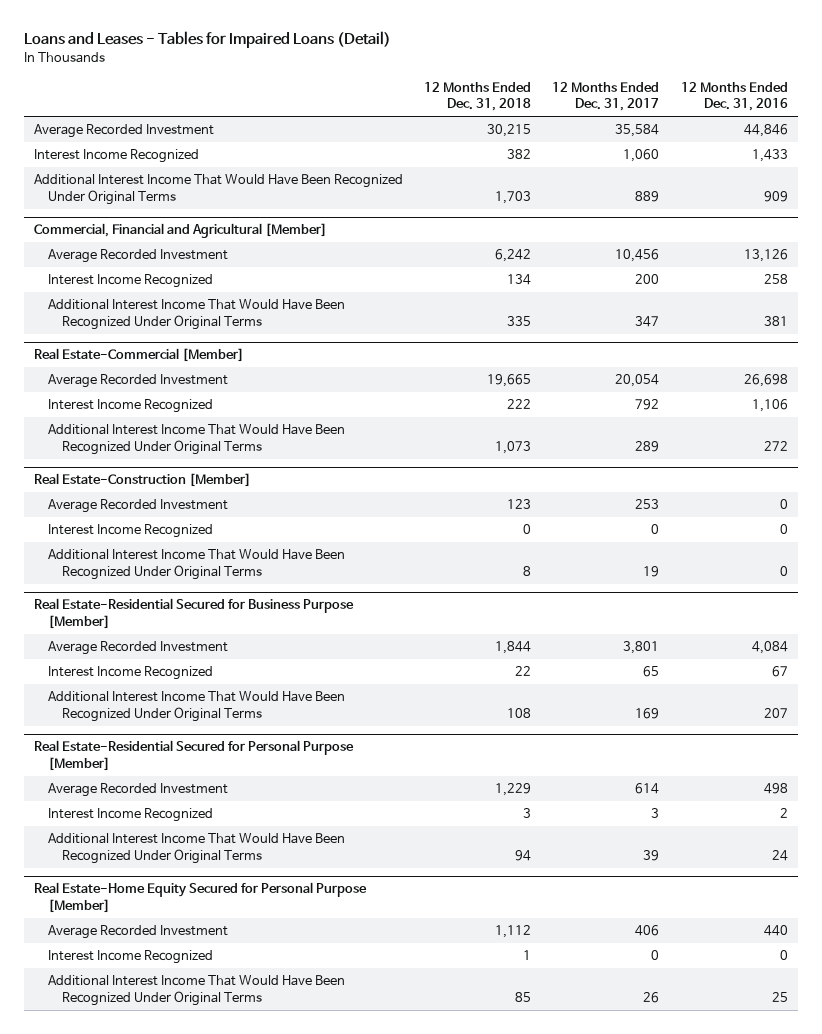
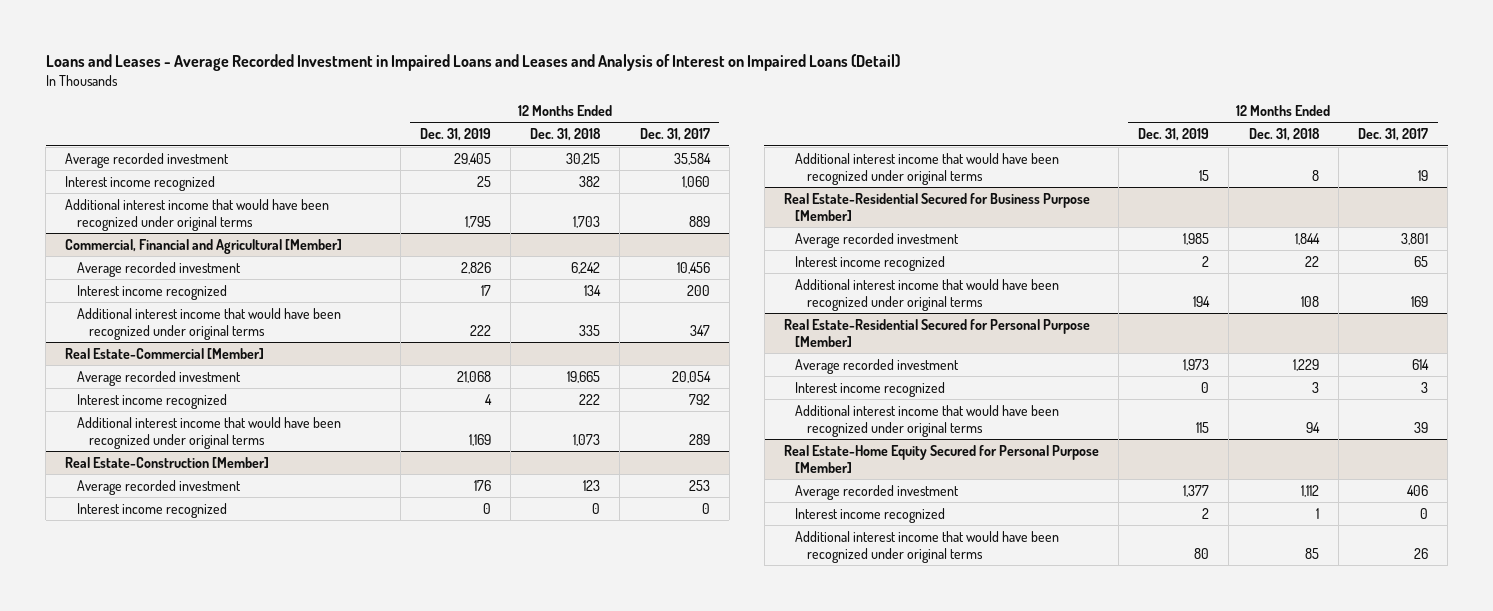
[23,30,391,48] Loans and Leases - Tables for Impaired Loans (Detail) -> [45,54,900,72] Loans and Leases - Average Recorded Investment in Impaired Loans and Leases and Analysis of Interest on Impaired Loans (Detail)
[680,82,788,112] 12 Months Ended Dec. 31, 2016 -> none
none -> [419,128,491,142] Dec. 31, 2019
[34,124,215,139] Average Recorded Investment -> [65,152,230,168] Average recorded investment
[34,149,200,164] Interest Income Recognized -> [65,175,216,191] Interest income recognized
[34,174,404,205] Additional Interest Income That Would Have Been Recognized Under Original Terms -> [65,198,330,231] Additional interest income that would have been recognized under original terms
[48,249,229,264] Average Recorded Investment -> [76,261,241,277] Average recorded investment
[48,274,214,289] Interest Income Recognized -> [76,284,227,300] Interest income recognized
[48,299,346,330] Additional Interest Income That Would Have Been Recognized Under Original Terms -> [76,307,341,340] Additional interest income that would have been recognized under original terms
[48,374,229,389] Average Recorded Investment -> [76,370,241,386] Average recorded investment
[48,399,214,414] Interest Income Recognized -> [76,393,227,409] Interest income recognized
[48,424,346,455] Additional Interest Income That Would Have Been Recognized Under Original Terms -> [76,416,341,449] Additional interest income that would have been recognized under original terms
[48,499,229,514] Average Recorded Investment -> [76,479,241,495] Average recorded investment
[48,524,214,539] Interest Income Recognized -> [76,502,227,518] Interest income recognized
[48,549,346,580] Additional Interest Income That Would Have Been Recognized Under Original Terms -> [795,152,1060,185] Additional interest income that would have been recognized under original terms
[48,641,229,656] Average Recorded Investment -> [795,232,960,248] Average recorded investment
[48,666,214,681] Interest Income Recognized -> [795,255,946,271] Interest income recognized
[48,691,346,722] Additional Interest Income That Would Have Been Recognized Under Original Terms -> [795,278,1060,311] Additional interest income that would have been recognized under original terms
[48,783,229,798] Average Recorded Investment -> [795,358,960,374] Average recorded investment
[48,808,214,823] Interest Income Recognized -> [795,381,946,397] Interest income recognized
[48,833,346,864] Additional Interest Income That Would Have Been Recognized Under Original Terms -> [795,404,1060,437] Additional interest income that would have been recognized under original terms
[48,925,229,940] Average Recorded Investment -> [795,484,960,500] Average recorded investment
[48,950,214,965] Interest Income Recognized -> [795,507,946,523] Interest income recognized
[48,975,346,1006] Additional Interest Income That Would Have Been Recognized Under Original Terms -> [795,530,1060,563] Additional interest income that would have been recognized under original terms

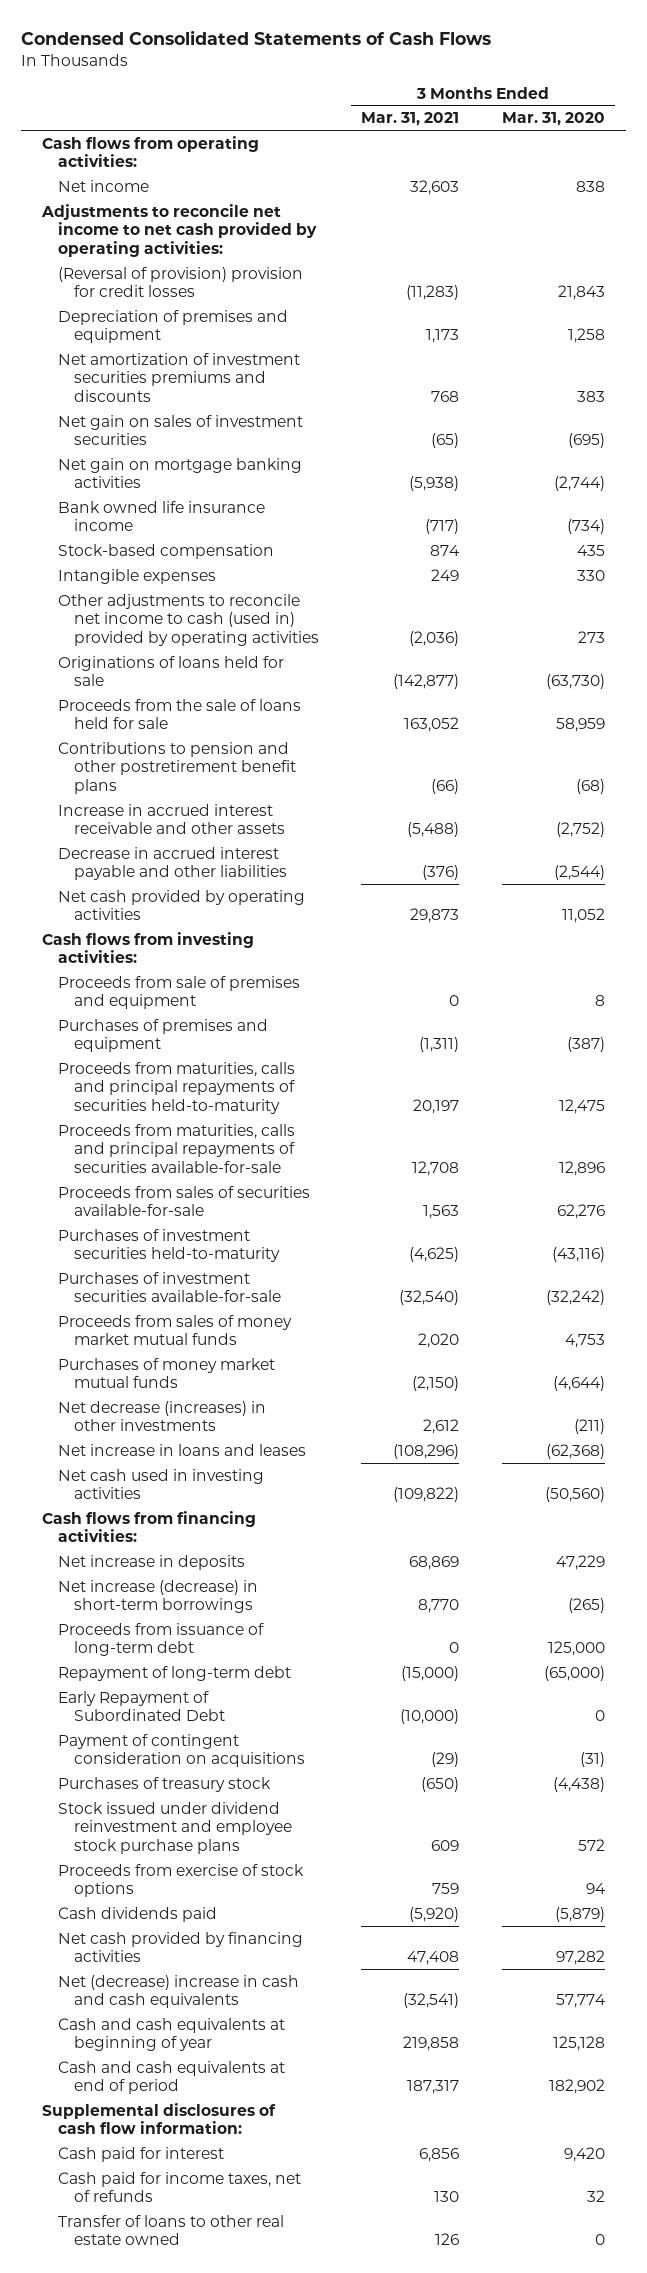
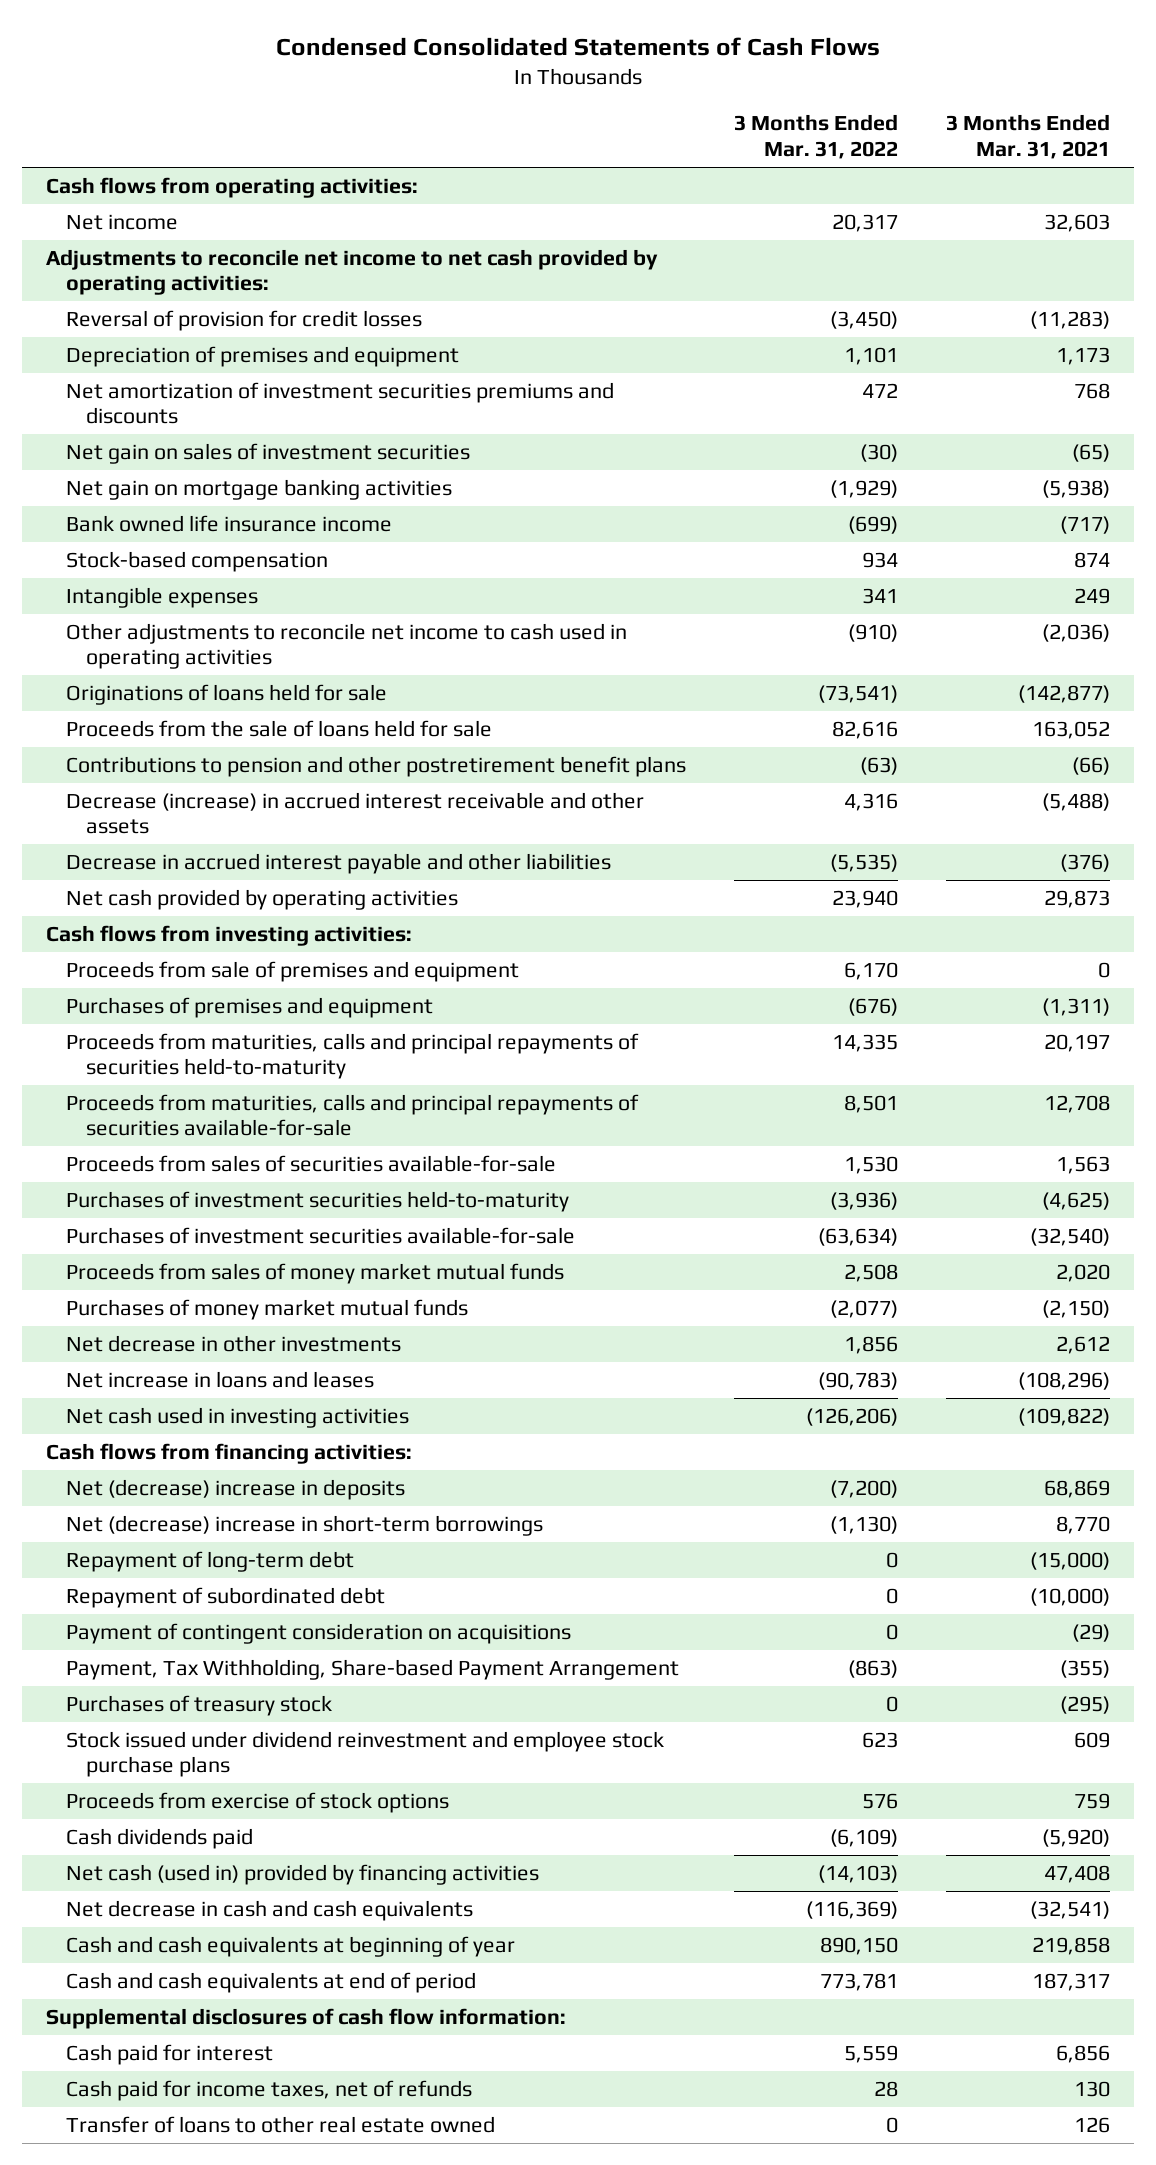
[501,112,605,127] Mar. 31, 2020 -> none
none -> [733,114,898,160] 3 Months Ended Mar. 31, 2022
[57,266,303,298] (Reversal of provision) provision for credit losses -> [66,309,423,331] Reversal of provision for credit losses
[57,593,320,646] Other adjustments to reconcile net income to cash (used in) provided by operating activities -> [66,622,628,670] Other adjustments to reconcile net income to cash used in operating activities
[57,803,286,835] Increase in accrued interest receivable and other assets -> [66,791,645,835] Decrease (increase) in accrued interest receivable and other assets
[57,1400,266,1432] Net decrease (increases) in other investments -> [66,1334,402,1352] Net decrease in other investments
[57,1622,264,1657] Proceeds from issuance of long-term debt -> none
[57,1554,245,1570] Net increase in deposits -> [66,1478,406,1500] Net (decrease) increase in deposits
[57,1579,258,1614] Net increase (decrease) in short-term borrowings -> [66,1514,544,1536] Net (decrease) increase in short-term borrowings
[57,1690,226,1722] Early Repayment of Subordinated Debt -> [66,1586,386,1608] Repayment of subordinated debt
none -> [66,1658,680,1680] Payment, Tax Withholding, Share-based Payment Arrangement
[421,1776,460,1792] (650) -> [1059,1695,1110,1714] (295)
[57,1931,303,1963] Net cash provided by financing activities -> [66,1863,540,1885] Net cash (used in) provided by financing activities
[57,1974,299,2009] Net (decrease) increase in cash and cash equivalents -> [66,1899,474,1921] Net decrease in cash and cash equivalents

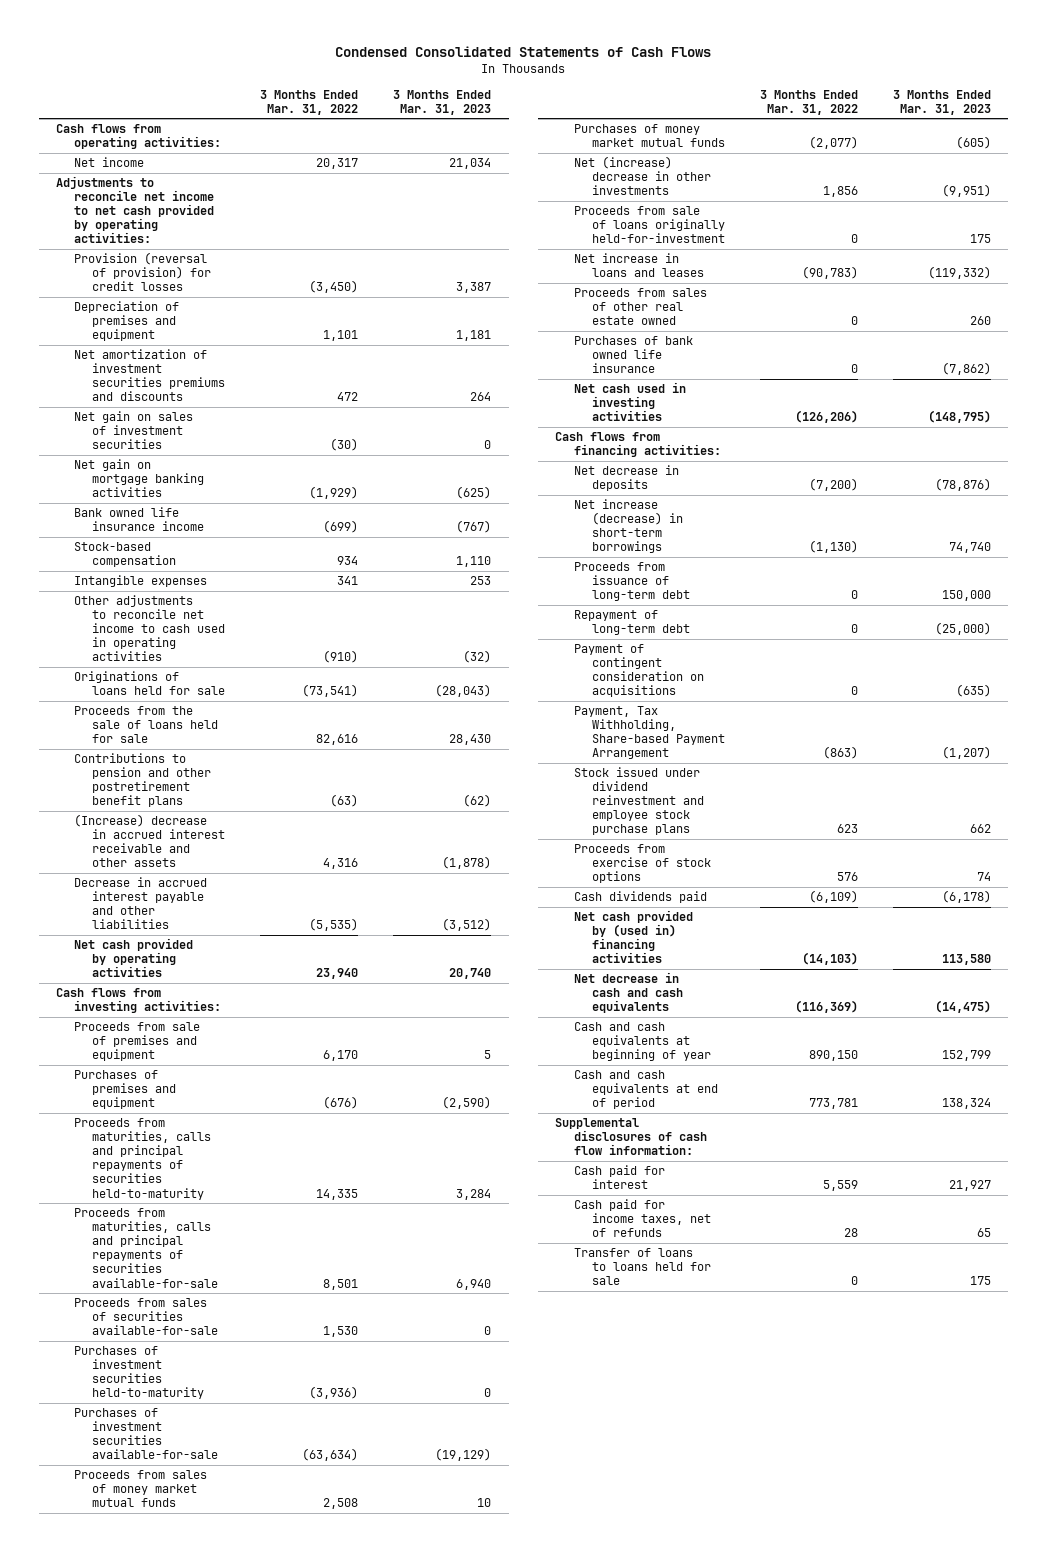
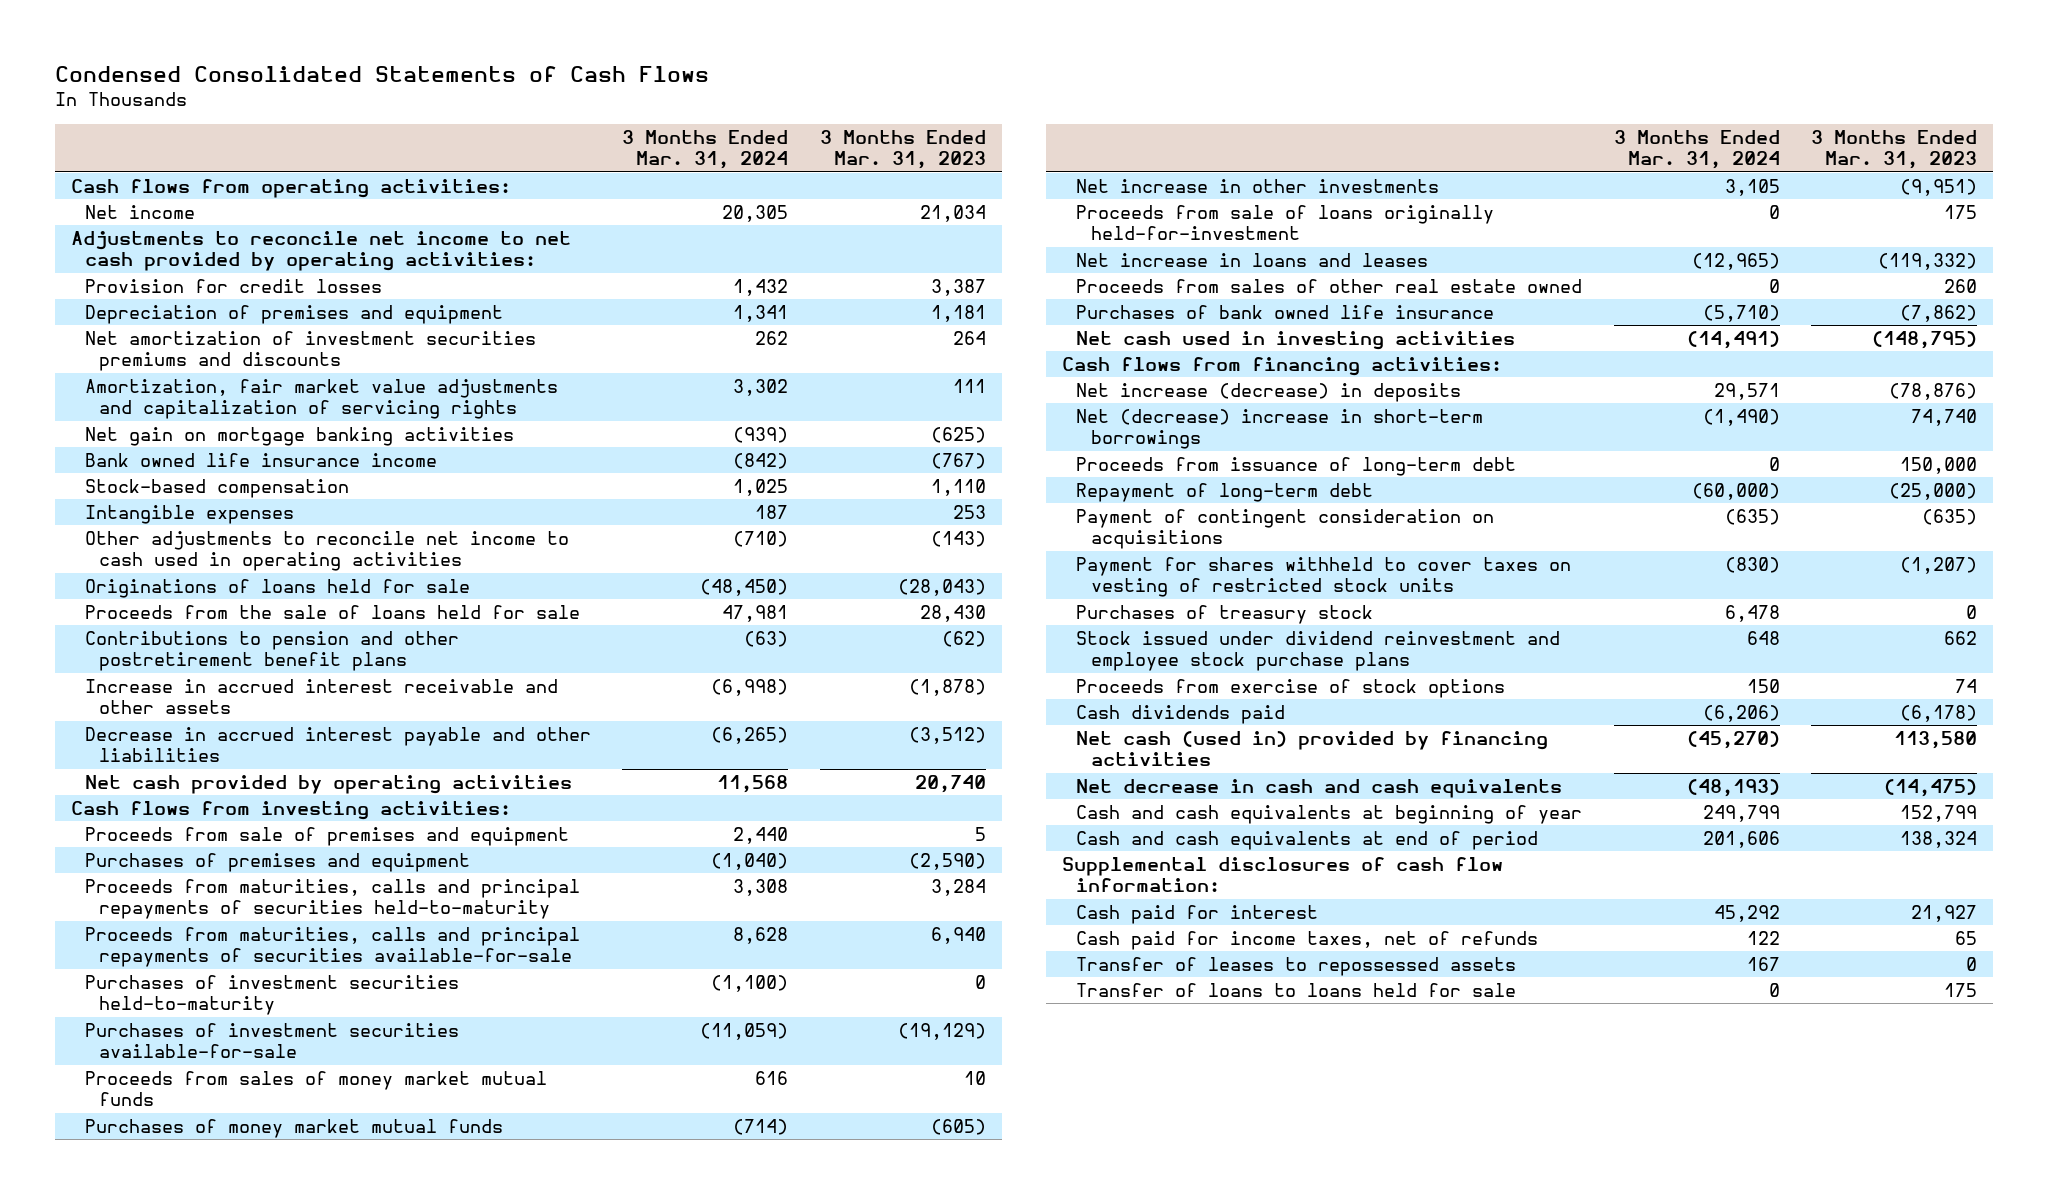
[260,89,359,115] 3 Months Ended Mar. 31, 2022 -> none
none -> [622,130,789,170] 3 Months Ended Mar. 31, 2024
[74,252,212,292] Provision (reversal of provision) for credit losses -> [85,278,383,293] Provision for credit losses
[74,411,194,450] Net gain on sales of investment securities -> none
none -> [85,378,559,420] Amortization, fair market value adjustments and capitalization of servicing rights
[463,650,492,664] (32) -> [930,530,986,547] (143)
[74,814,226,868] (Increase) decrease in accrued interest receivable and other assets -> [85,678,559,715] Increase in accrued interest receivable and other assets
[74,1298,219,1336] Proceeds from sales of securities available-for-sale -> none
[573,156,711,196] Net (increase) decrease in other investments -> [1076,178,1440,193] Net increase in other investments
[573,465,679,492] Net decrease in deposits -> [1076,382,1462,402] Net increase (decrease) in deposits
[573,499,683,554] Net increase (decrease) in short-term borrowings -> [1076,408,1484,450] Net (decrease) increase in short-term borrowings
[573,706,725,760] Payment, Tax Withholding, Share-based Payment Arrangement -> [1076,556,1572,598] Payment for shares withheld to cover taxes on vesting of restricted stock units
none -> [1076,604,1374,624] Purchases of treasury stock
[573,910,693,964] Net cash provided by (used in) financing activities -> [1076,730,1549,767] Net cash (used in) provided by financing activities
none -> [1076,956,1517,976] Transfer of leases to repossessed assets

